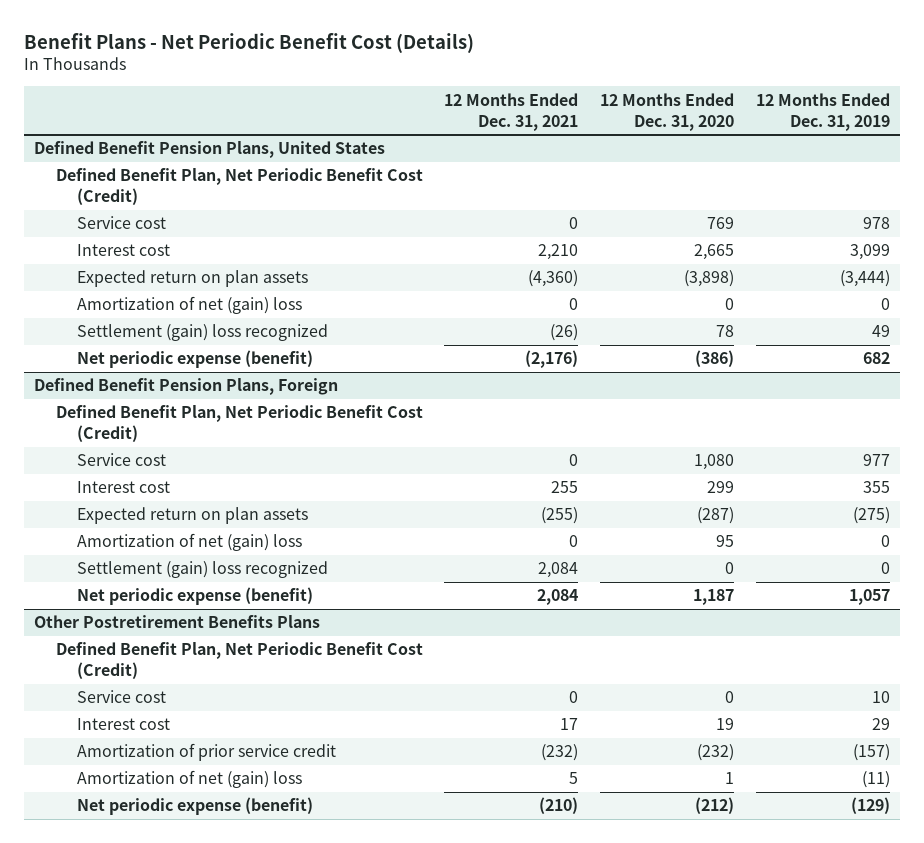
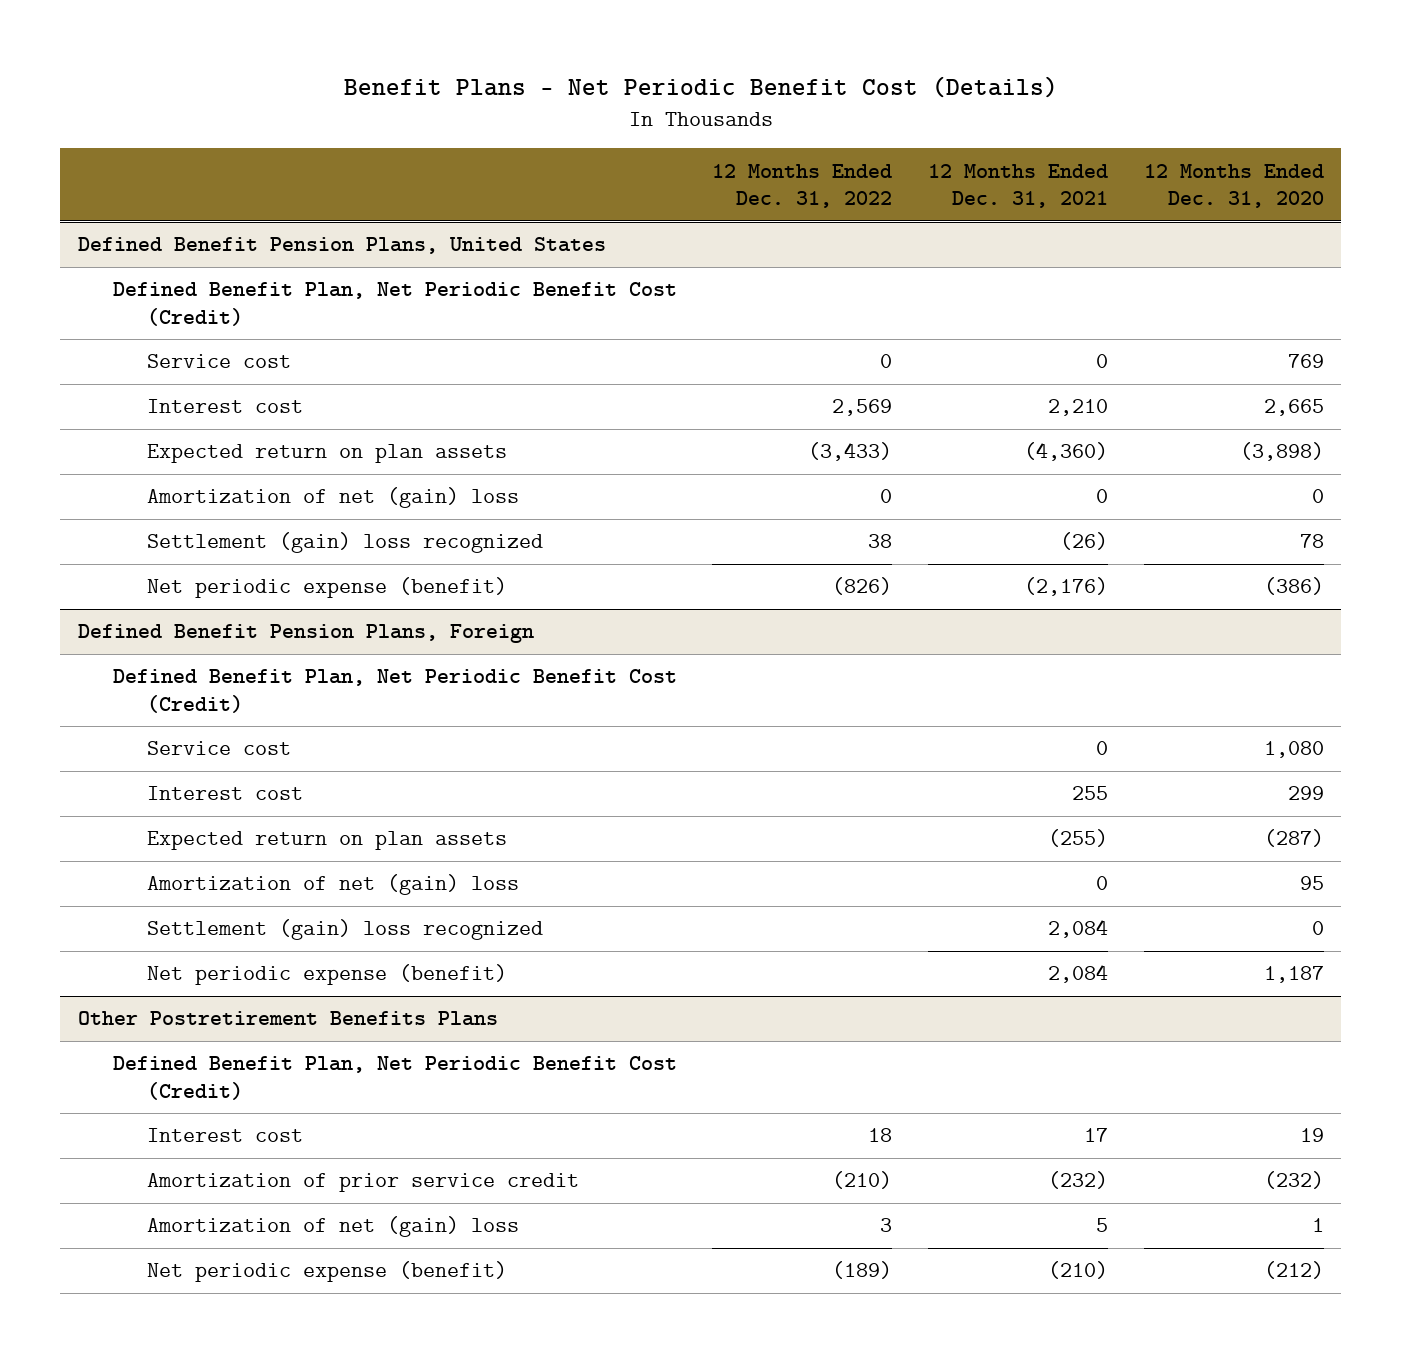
[755,92,890,131] 12 Months Ended Dec. 31, 2019 -> none
none -> [712,163,893,209] 12 Months Ended Dec. 31, 2022
[77,690,167,704] Service cost -> none

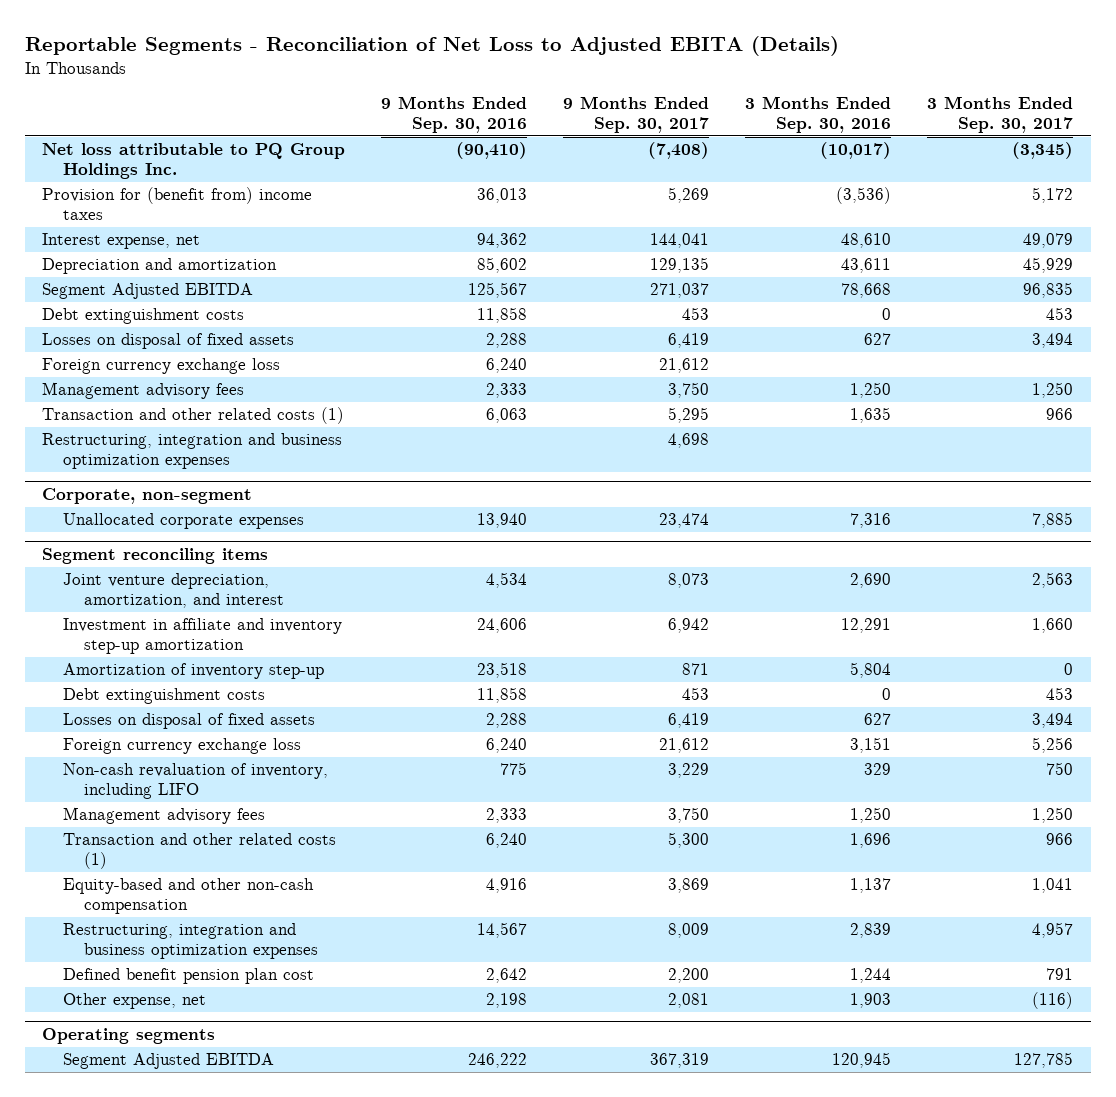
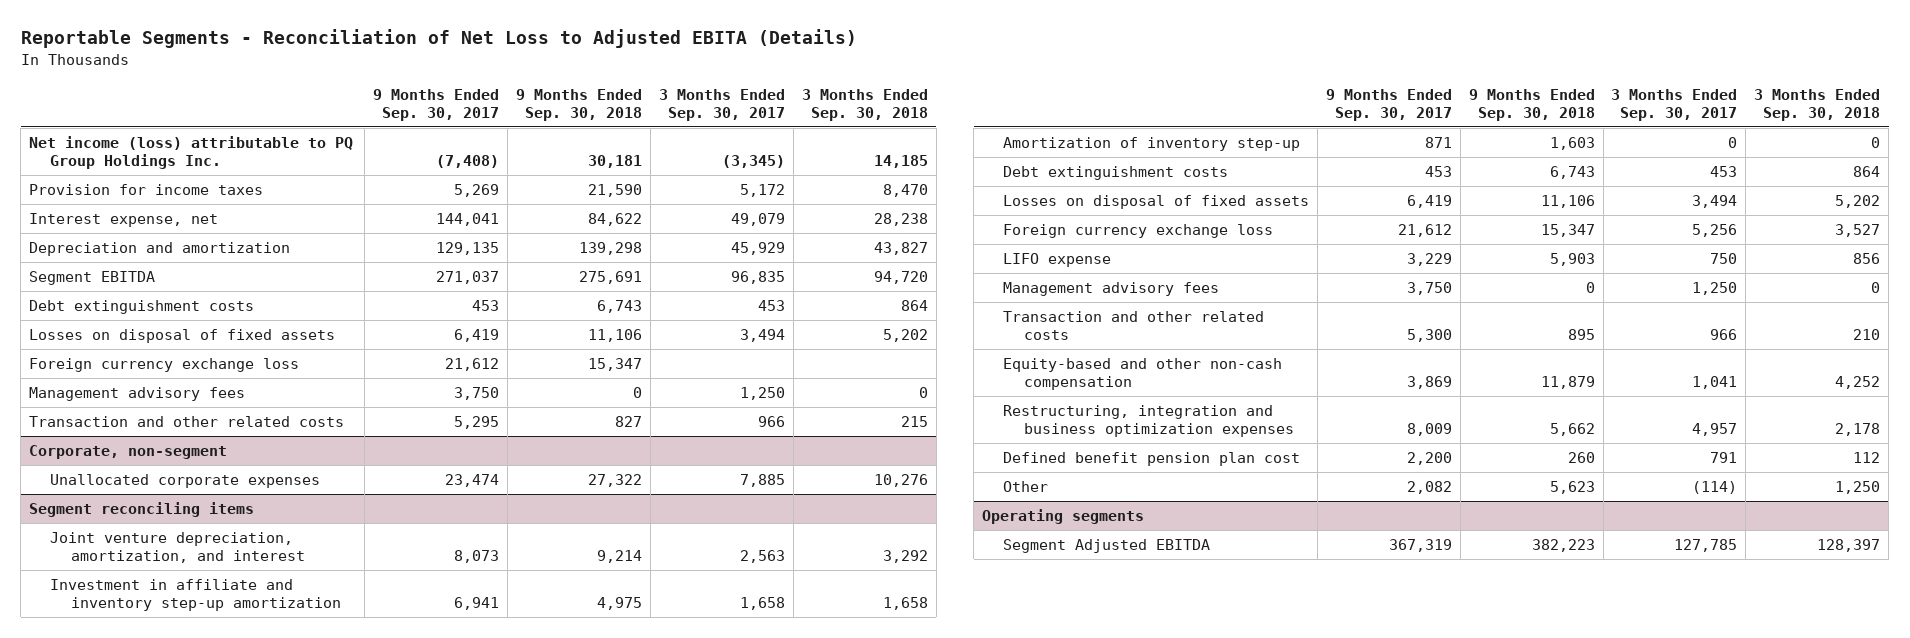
[381,96,528,133] 9 Months Ended Sep. 30, 2016 -> none
[745,96,892,133] 3 Months Ended Sep. 30, 2016 -> none
none -> [515,88,642,121] 9 Months Ended Sep. 30, 2018
none -> [801,88,928,121] 3 Months Ended Sep. 30, 2018
[42,143,346,180] Net loss attributable to PQ Group Holdings Inc. -> [29,136,354,169] Net income (loss) attributable to PQ Group Holdings Inc.
[42,187,313,221] Provision for (benefit from) income taxes -> [29,184,264,196] Provision for income taxes
[42,283,254,300] Segment Adjusted EBITDA -> [29,271,156,286] Segment EBITDA
[42,433,343,470] Restructuring, integration and business optimization expenses -> none
[42,407,345,425] Transaction and other related costs (1) -> [29,416,345,428] Transaction and other related costs
[668,618,710,634] 6,942 -> [454,596,500,610] 6,941
[1032,618,1074,634] 1,660 -> [739,596,785,610] 1,658
[63,763,329,800] Non-cash revaluation of inventory, including LIFO -> [1002,253,1111,268] LIFO expense
[63,833,337,870] Transaction and other related costs (1) -> [1002,311,1264,340] Transaction and other related costs
[63,993,207,1010] Other expense, net -> [1002,481,1048,493] Other
[668,993,710,1009] 2,081 -> [1406,481,1452,495] 2,082
[1032,992,1074,1010] (116) -> [1692,481,1738,495] (114)

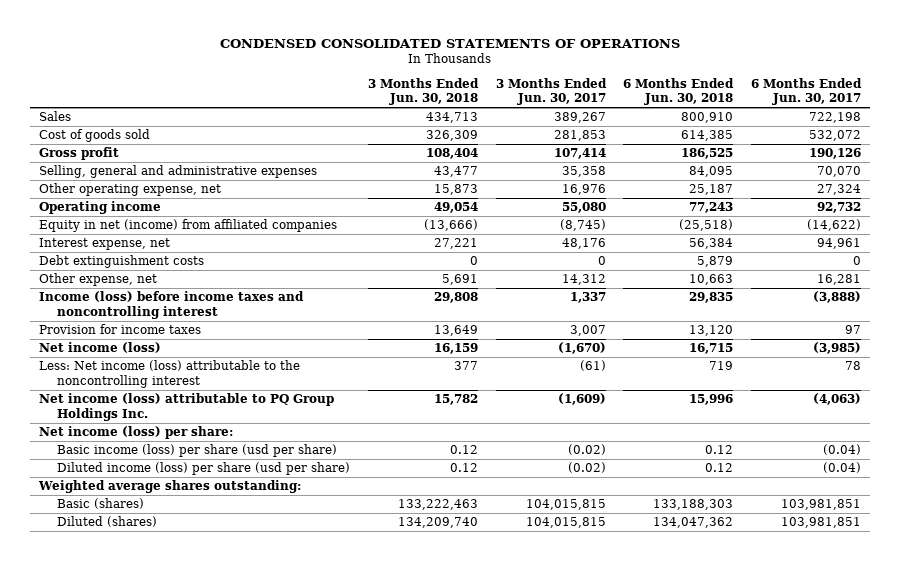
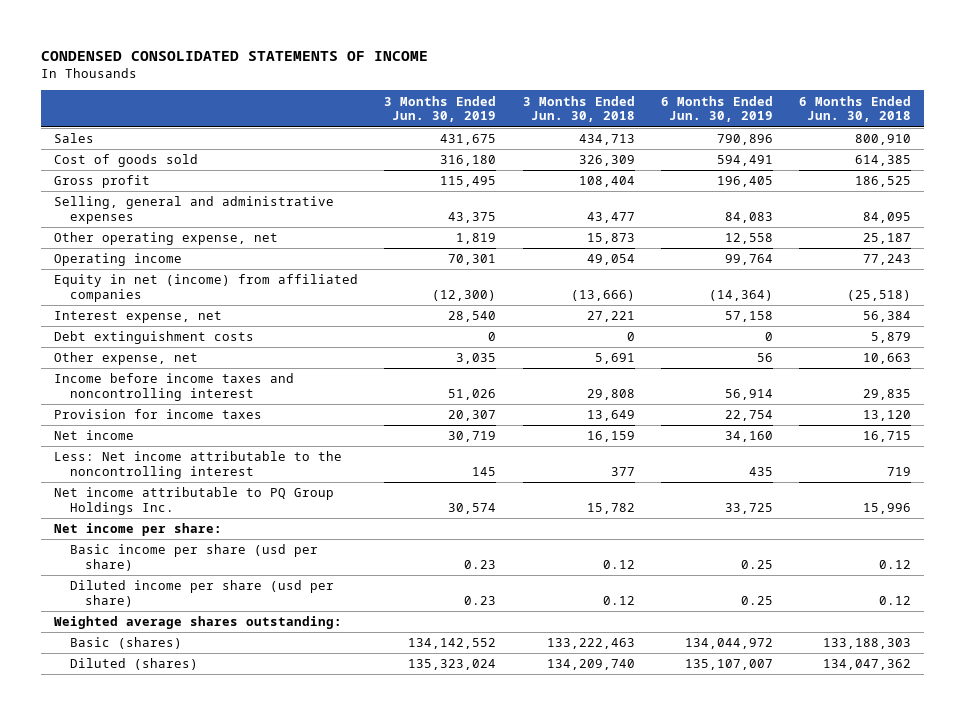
[219,38,680,48] CONDENSED CONSOLIDATED STATEMENTS OF OPERATIONS -> [41,50,429,61] CONDENSED CONSOLIDATED STATEMENTS OF INCOME
[495,77,607,106] 3 Months Ended Jun. 30, 2017 -> none
[751,77,863,106] 6 Months Ended Jun. 30, 2017 -> none
none -> [384,95,497,123] 3 Months Ended Jun. 30, 2019
none -> [660,95,773,123] 6 Months Ended Jun. 30, 2019
[38,291,304,319] Income (loss) before income taxes and noncontrolling interest -> [54,373,295,402] Income before income taxes and noncontrolling interest
[38,342,161,354] Net income (loss) -> [54,430,135,441] Net income
[38,360,300,388] Less: Net income (loss) attributable to the noncontrolling interest -> [54,451,343,480] Less: Net income attributable to the noncontrolling interest
[38,393,334,421] Net income (loss) attributable to PQ Group Holdings Inc. -> [54,487,335,516] Net income attributable to PQ Group Holdings Inc.
[38,426,233,440] Net income (loss) per share: -> [54,523,223,537] Net income per share:
[56,444,337,458] Basic income (loss) per share (usd per share) -> [69,544,318,572] Basic income per share (usd per share)
[56,462,350,476] Diluted income (loss) per share (usd per share) -> [69,580,334,608] Diluted income per share (usd per share)

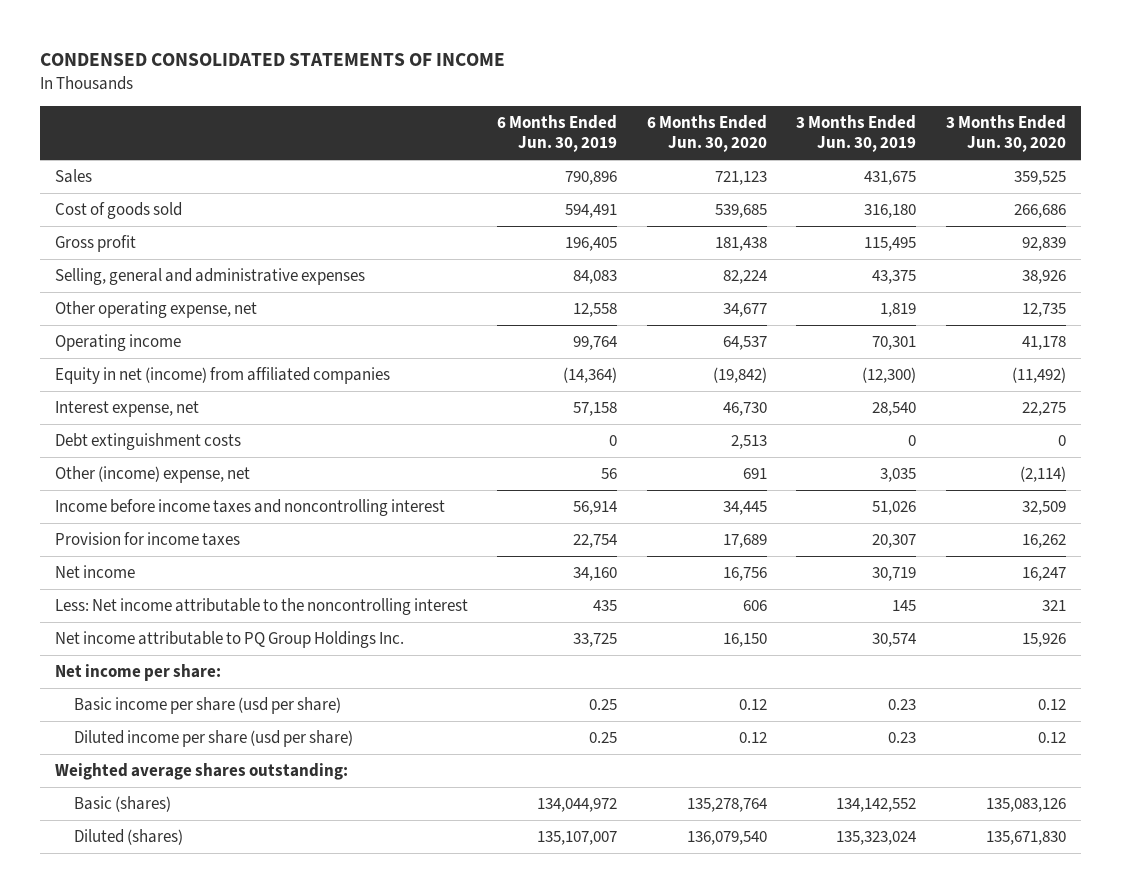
[522,95,635,123] 3 Months Ended Jun. 30, 2018 -> none
[798,95,911,123] 6 Months Ended Jun. 30, 2018 -> none
none -> [646,114,767,153] 6 Months Ended Jun. 30, 2020
none -> [945,114,1066,153] 3 Months Ended Jun. 30, 2020
[54,352,199,366] Other expense, net -> [54,466,250,484] Other (income) expense, net

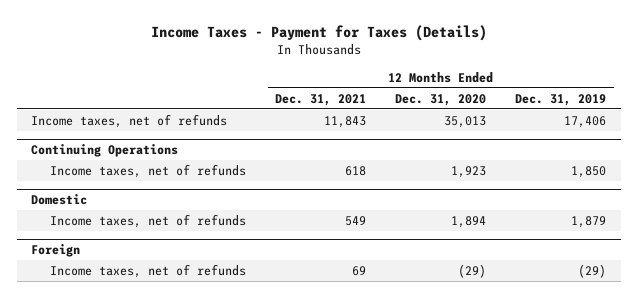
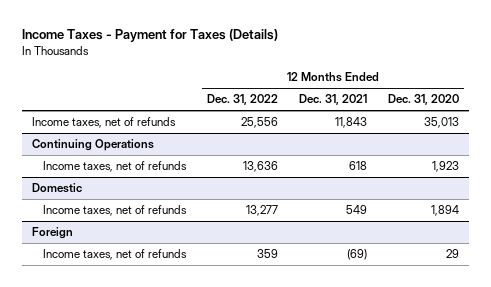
[515,93,607,106] Dec. 31, 2019 -> none
none -> [207,94,279,106] Dec. 31, 2022
[352,265,367,276] 69 -> [346,249,367,261] (69)
[458,263,487,278] (29) -> [445,249,459,259] 29

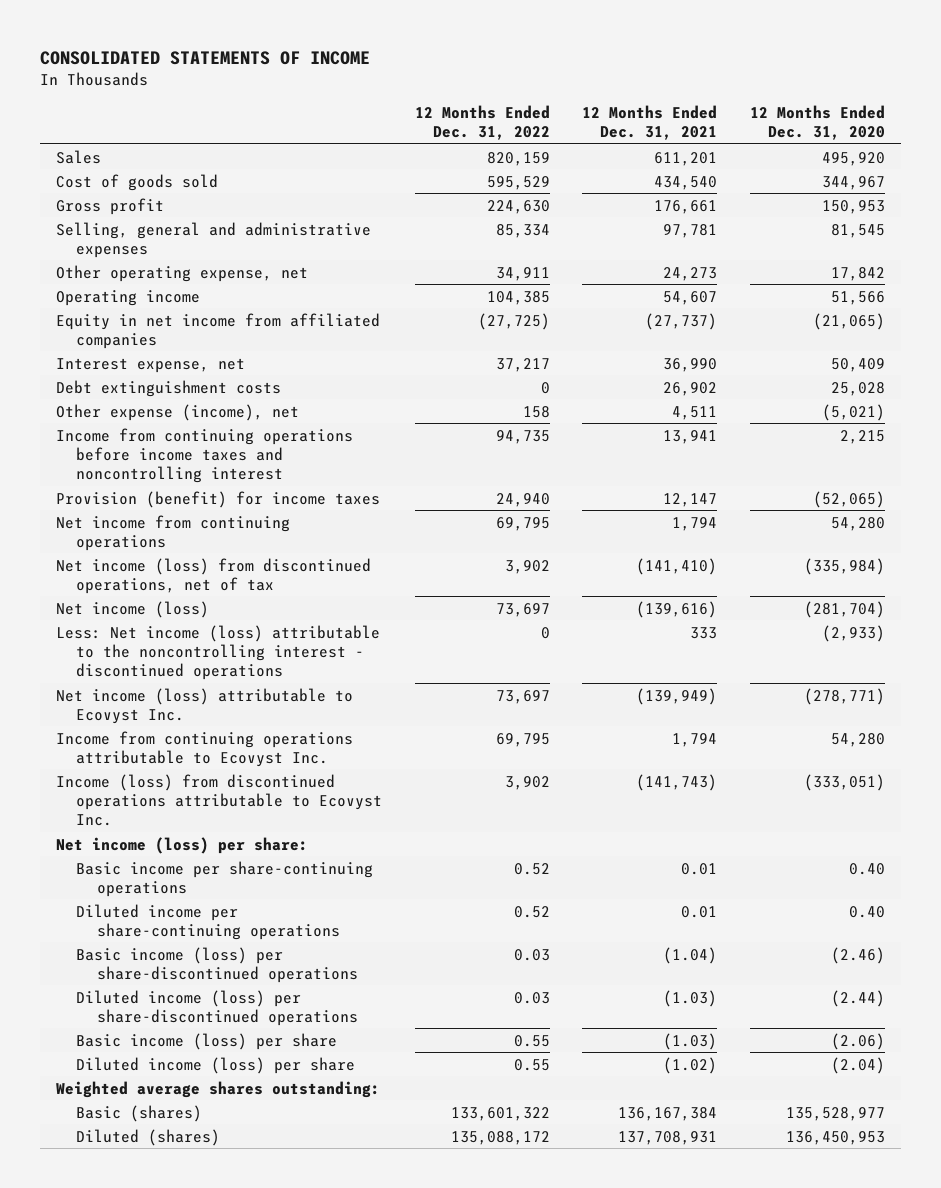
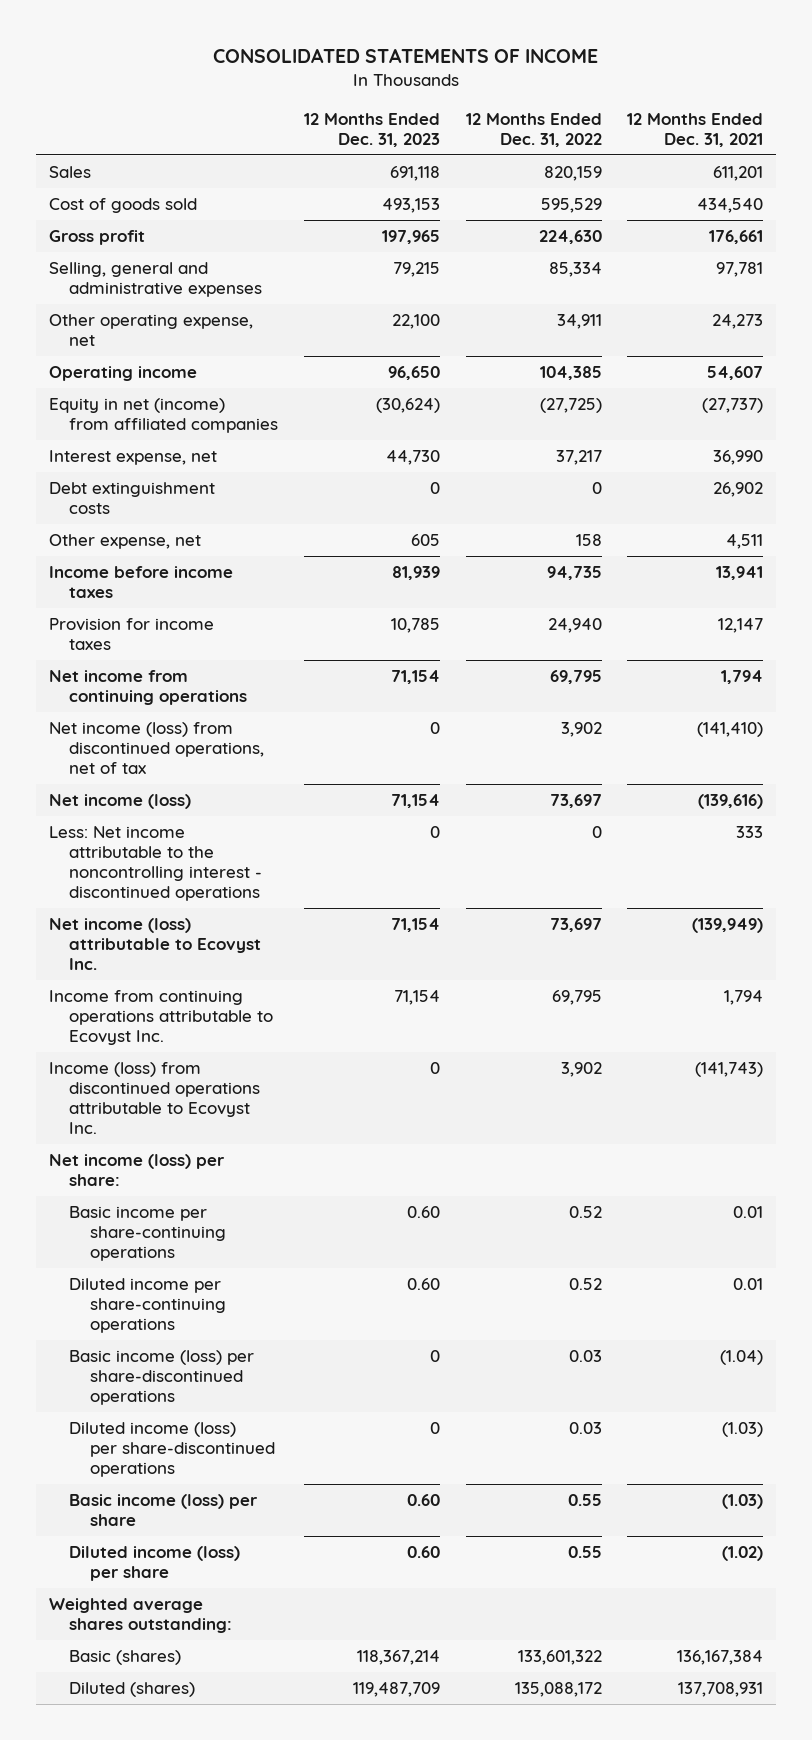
[749,104,885,141] 12 Months Ended Dec. 31, 2020 -> none
none -> [303,112,440,147] 12 Months Ended Dec. 31, 2023
[55,312,380,349] Equity in net income from affiliated companies -> [48,398,279,434] Equity in net (income) from affiliated companies
[55,403,299,421] Other expense (income), net -> [48,534,201,550] Other expense, net
[55,427,353,483] Income from continuing operations before income taxes and noncontrolling interest -> [48,566,233,599] Income before income taxes
[55,490,380,508] Provision (benefit) for income taxes -> [48,618,214,651] Provision for income taxes
[55,624,380,680] Less: Net income (loss) attributable to the noncontrolling interest - discontinued operations -> [48,826,263,902] Less: Net income attributable to the noncontrolling interest - discontinued operations

